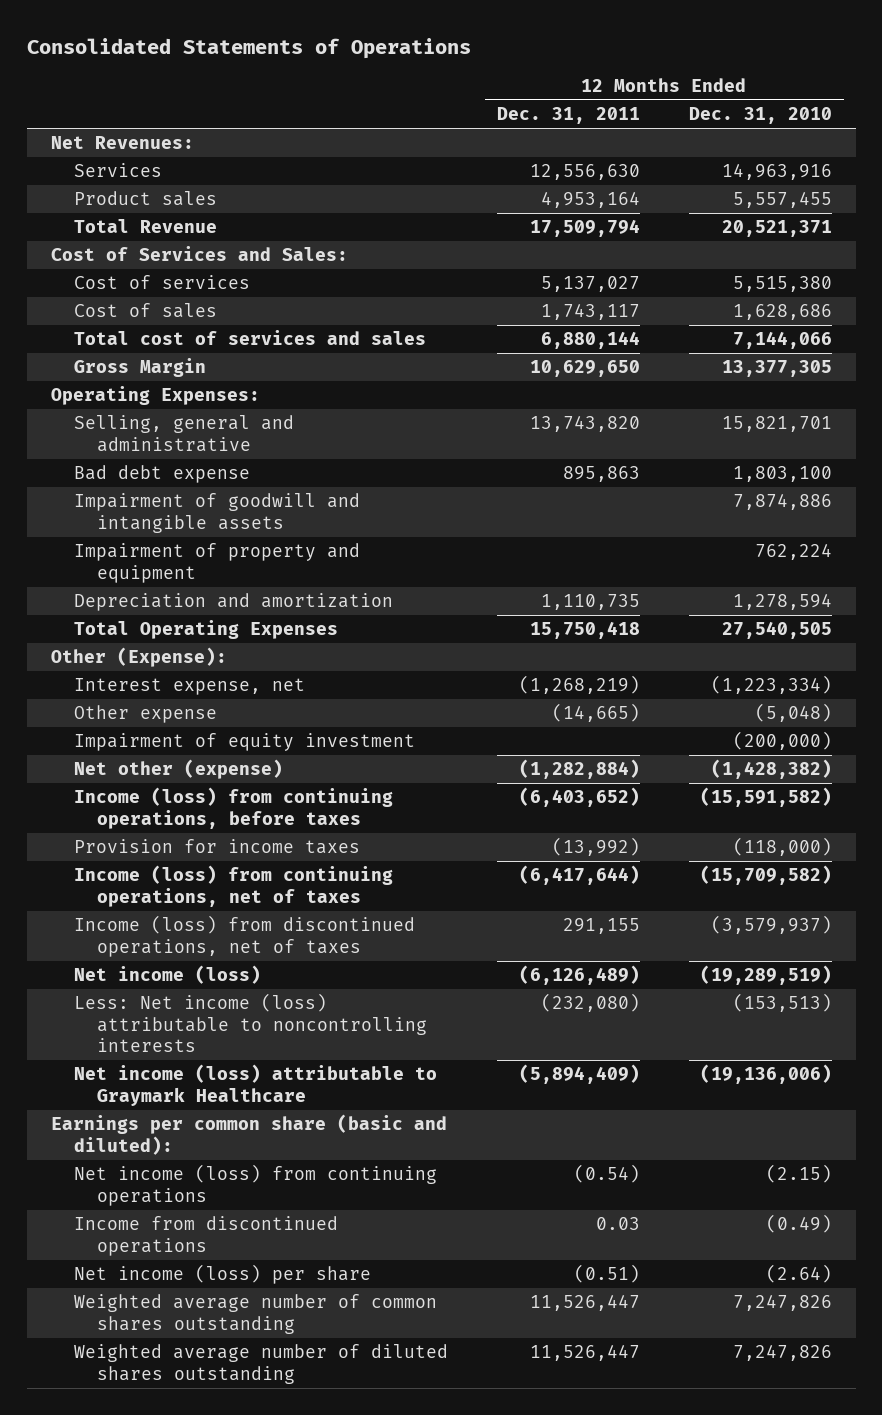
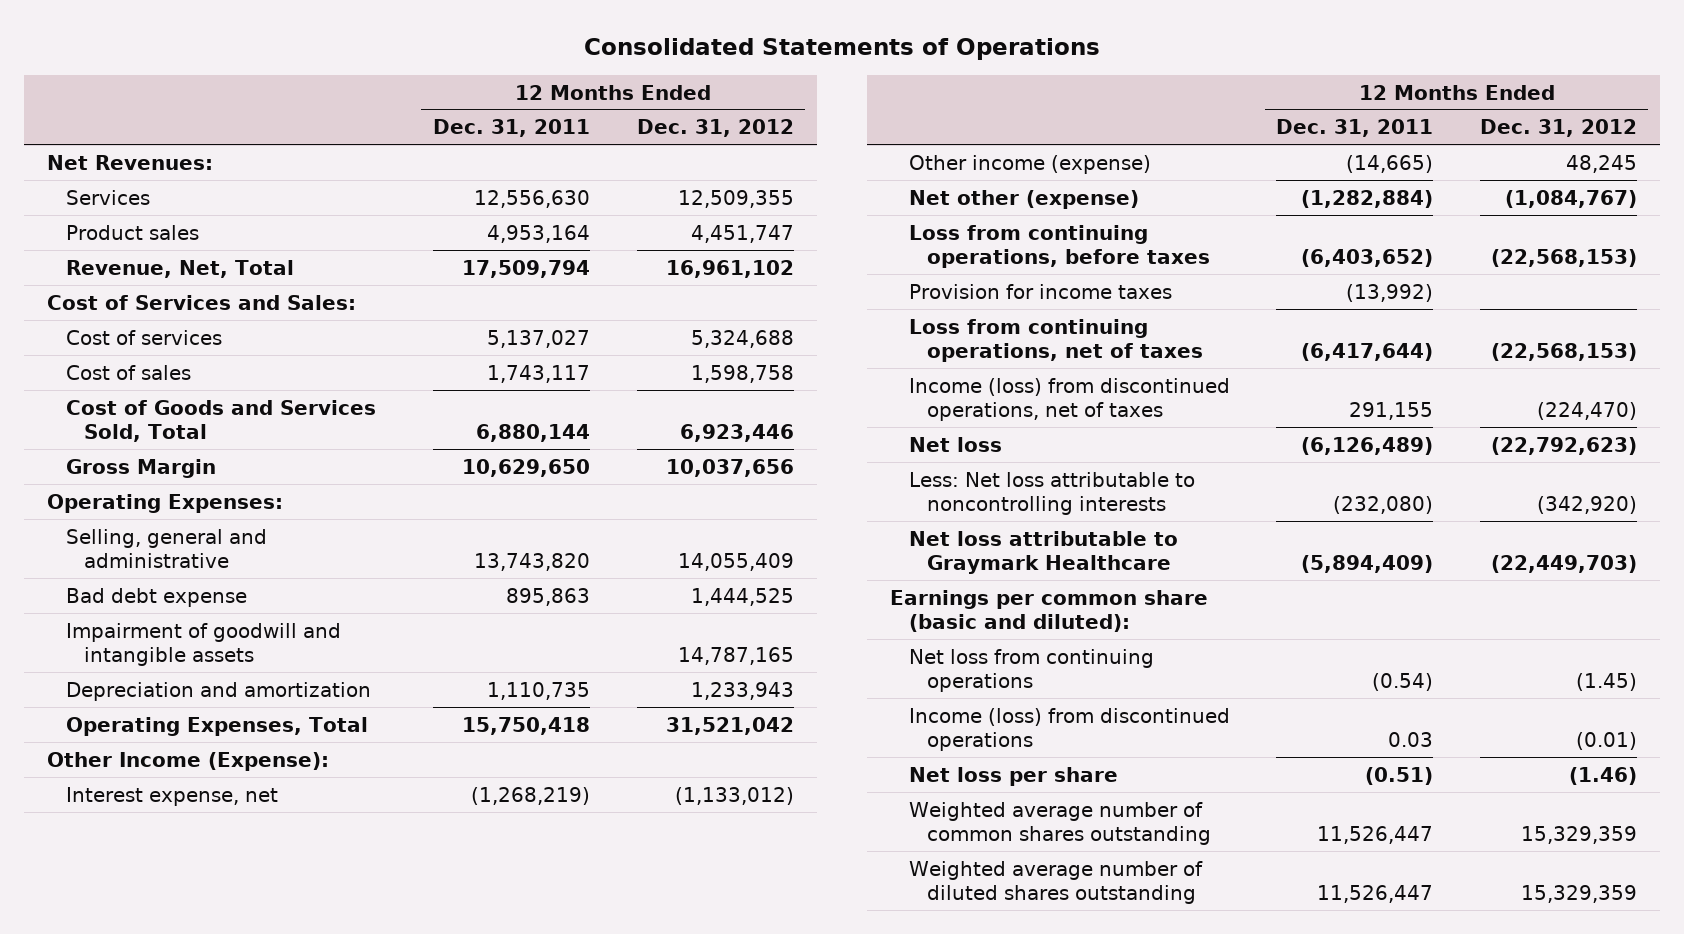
[688,107,832,125] Dec. 31, 2010 -> none
none -> [636,119,794,138] Dec. 31, 2012
[74,219,218,234] Total Revenue -> [65,259,294,278] Revenue, Net, Total
[74,330,427,346] Total cost of services and sales -> [65,399,376,443] Cost of Goods and Services Sold, Total
[74,543,361,583] Impairment of property and equipment -> none
[74,620,339,640] Total Operating Expenses -> [65,716,368,736] Operating Expenses, Total
[50,647,227,668] Other (Expense): -> [47,751,330,771] Other Income (Expense):
[74,733,416,752] Impairment of equity investment -> none
[74,705,218,724] Other expense -> [908,154,1151,174] Other income (expense)
[74,787,394,829] Income (loss) from continuing operations, before taxes -> [908,224,1211,269] Loss from continuing operations, before taxes
[74,865,394,907] Income (loss) from continuing operations, net of taxes -> [908,318,1204,363] Loss from continuing operations, net of taxes
[74,965,262,985] Net income (loss) -> [908,436,1002,452] Net loss
[74,993,428,1052] Less: Net income (loss) attributable to noncontrolling interests -> [908,471,1195,516] Less: Net loss attributable to noncontrolling interests
[74,1064,438,1106] Net income (loss) attributable to Graymark Healthcare -> [908,530,1178,575] Net loss attributable to Graymark Healthcare
[74,1164,438,1206] Net income (loss) from continuing operations -> [908,648,1154,693] Net loss from continuing operations
[74,1216,339,1256] Income from discontinued operations -> [908,707,1230,752] Income (loss) from discontinued operations
[74,1264,372,1285] Net income (loss) per share -> [908,766,1118,786] Net loss per share

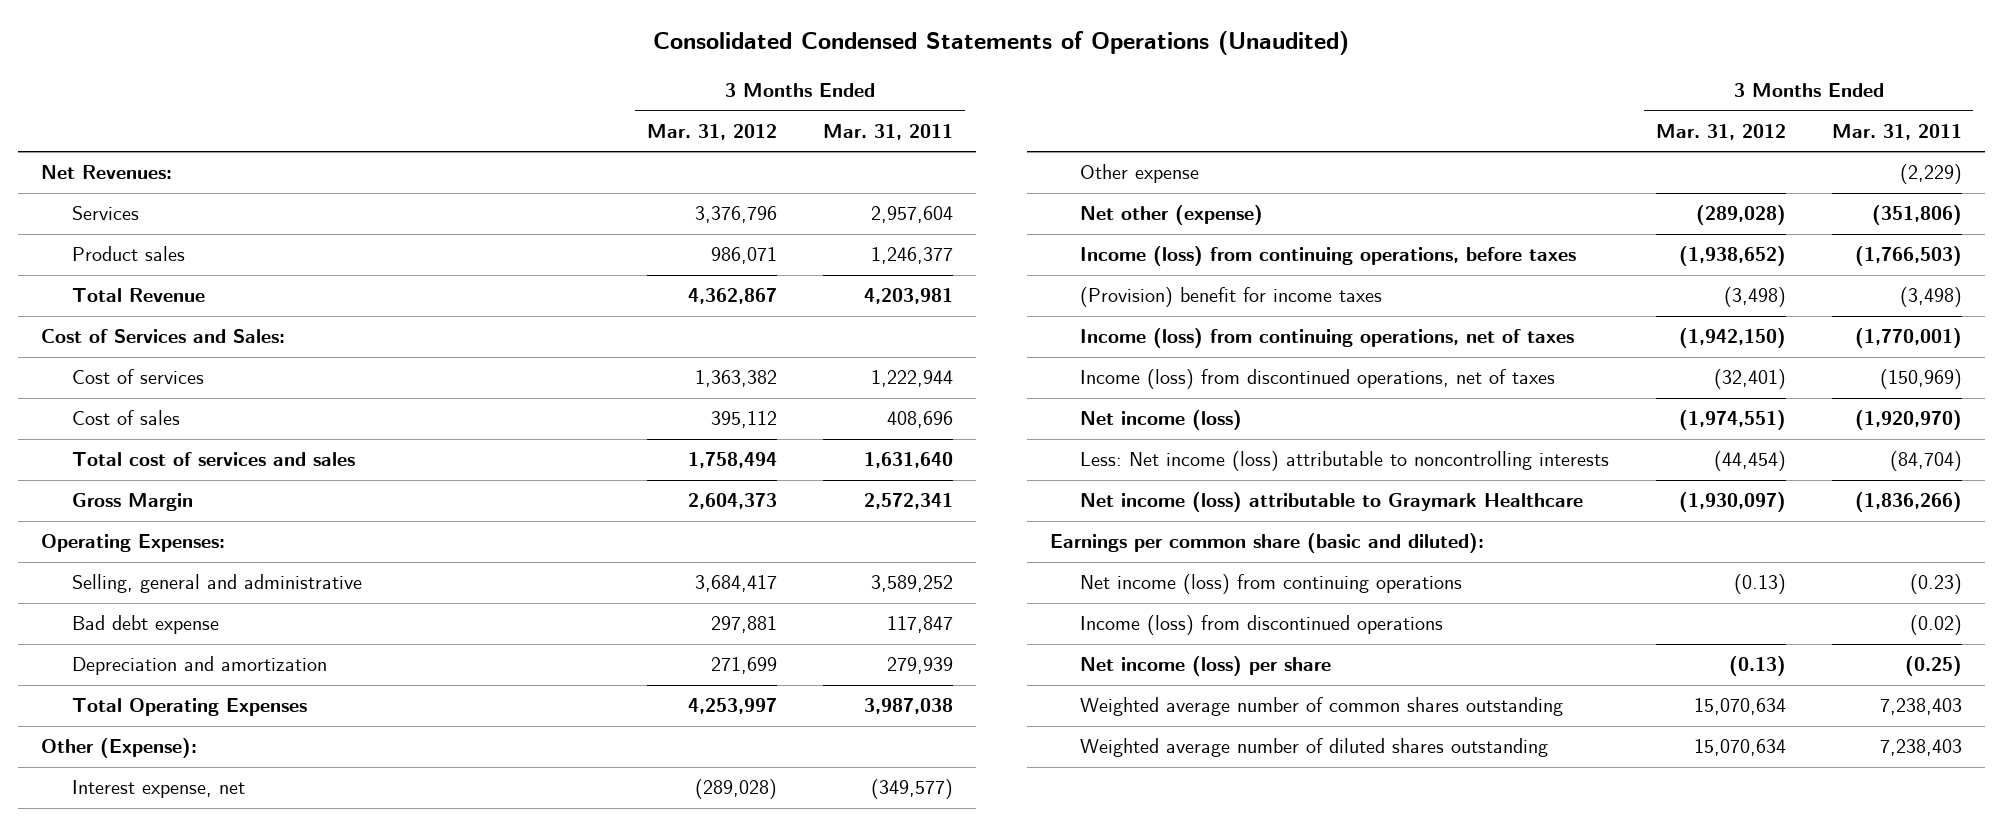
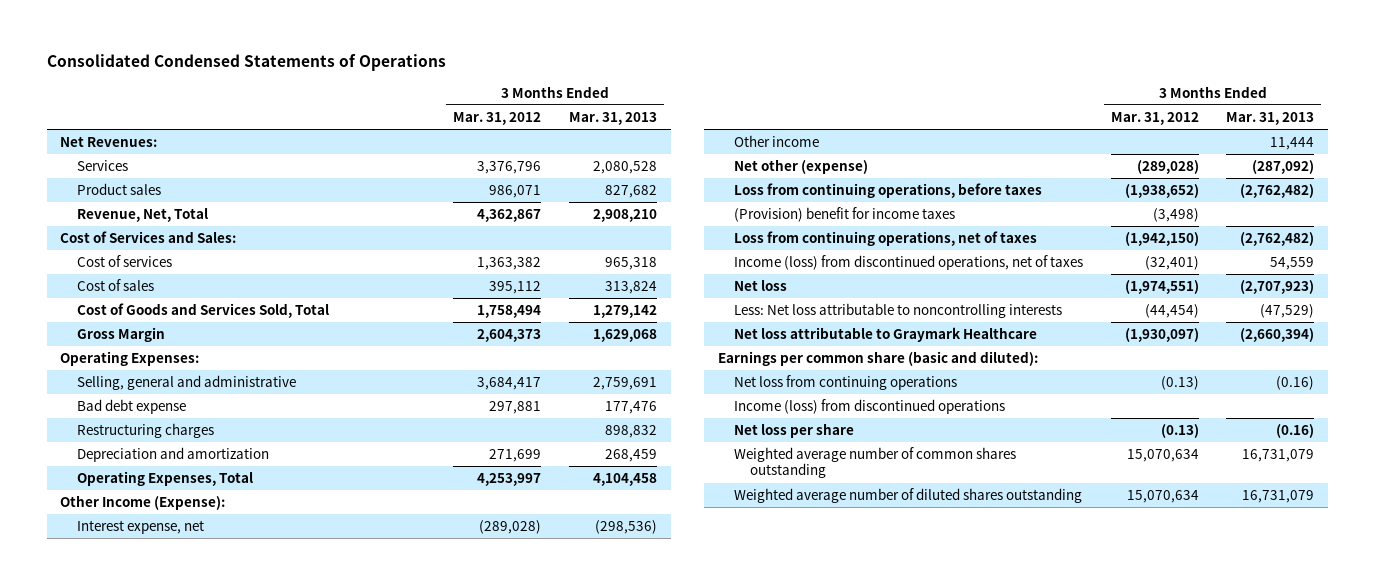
[653,31,1350,56] Consolidated Condensed Statements of Operations (Unaudited) -> [46,54,446,72] Consolidated Condensed Statements of Operations
[822,123,953,140] Mar. 31, 2011 -> none
none -> [568,112,657,126] Mar. 31, 2013
[71,288,205,303] Total Revenue -> [76,208,208,223] Revenue, Net, Total
[71,452,355,467] Total cost of services and sales -> [76,303,329,319] Cost of Goods and Services Sold, Total
none -> [76,423,214,439] Restructuring charges
[71,698,307,717] Total Operating Expenses -> [76,471,253,487] Operating Expenses, Total
[40,738,197,759] Other (Expense): -> [60,495,226,511] Other Income (Expense):
[1080,164,1200,184] Other expense -> [734,135,820,148] Other income
[1080,246,1577,267] Income (loss) from continuing operations, before taxes -> [734,183,1043,199] Loss from continuing operations, before taxes
[1080,328,1575,349] Income (loss) from continuing operations, net of taxes -> [734,231,1038,247] Loss from continuing operations, net of taxes
[1080,410,1243,431] Net income (loss) -> [734,280,788,292] Net loss
[1080,451,1610,472] Less: Net income (loss) attributable to noncontrolling interests -> [734,303,1063,319] Less: Net loss attributable to noncontrolling interests
[1080,492,1584,513] Net income (loss) attributable to Graymark Healthcare -> [734,327,1038,343] Net loss attributable to Graymark Healthcare
[1080,574,1463,595] Net income (loss) from continuing operations -> [734,375,958,391] Net loss from continuing operations
[1080,656,1332,677] Net income (loss) per share -> [734,423,855,439] Net loss per share

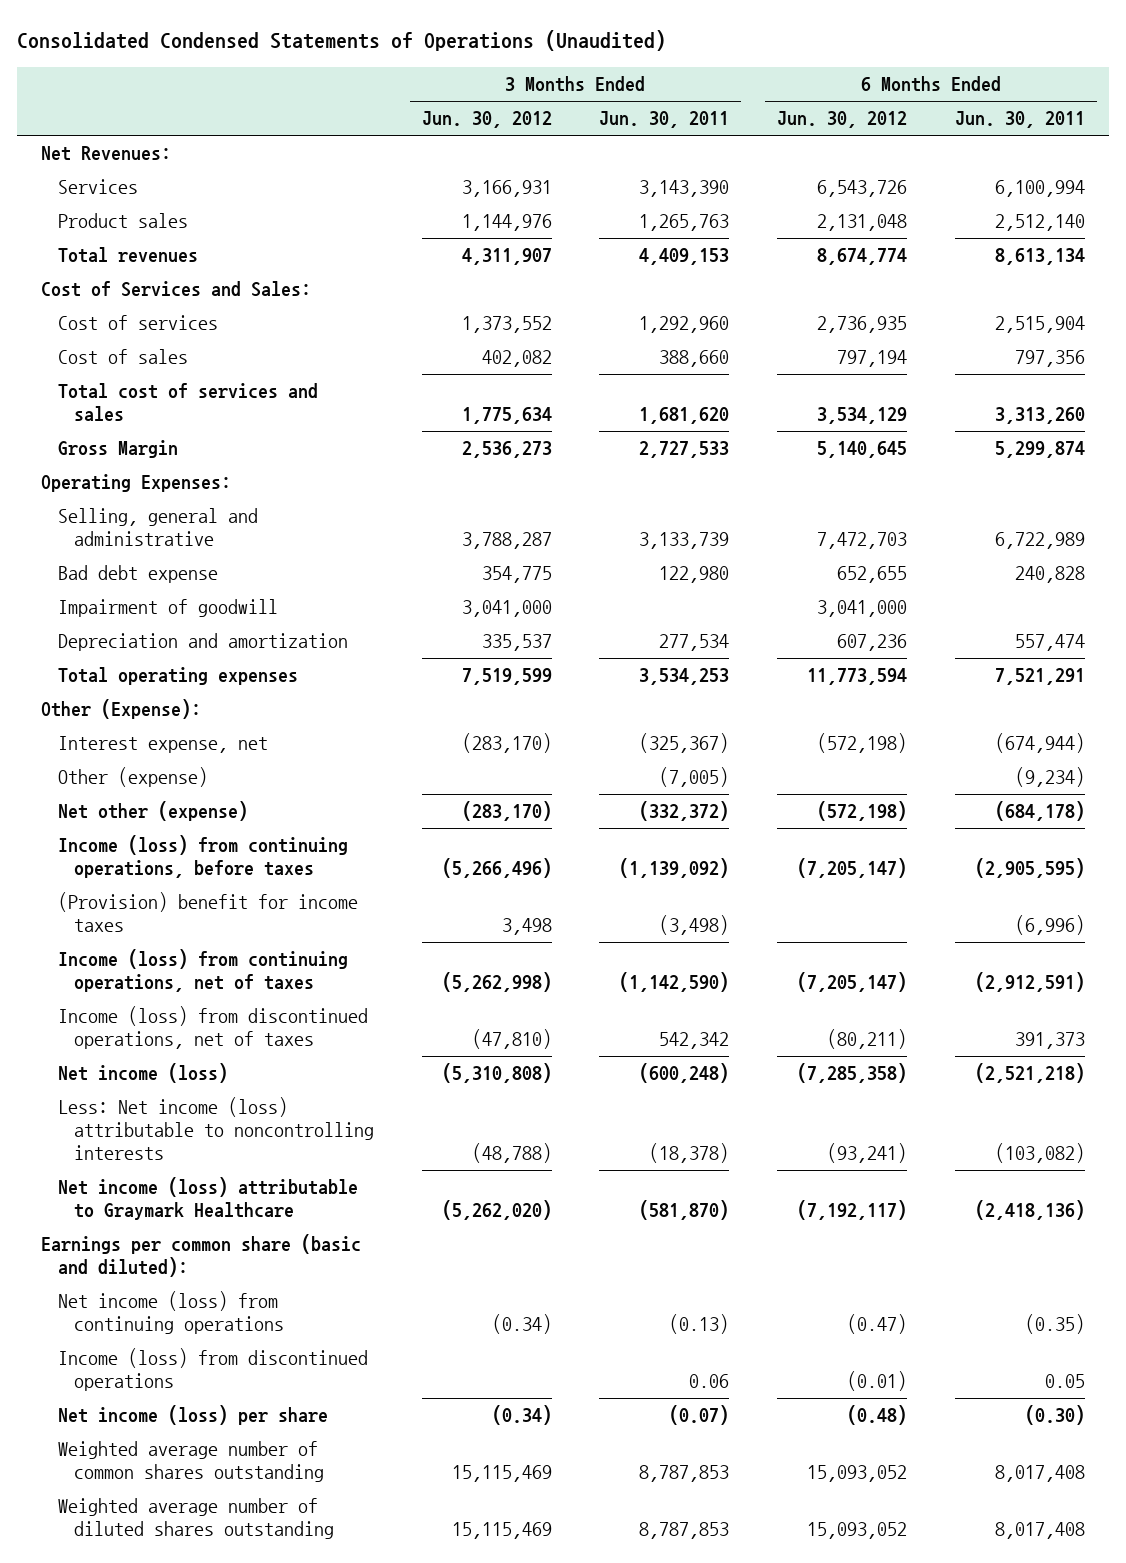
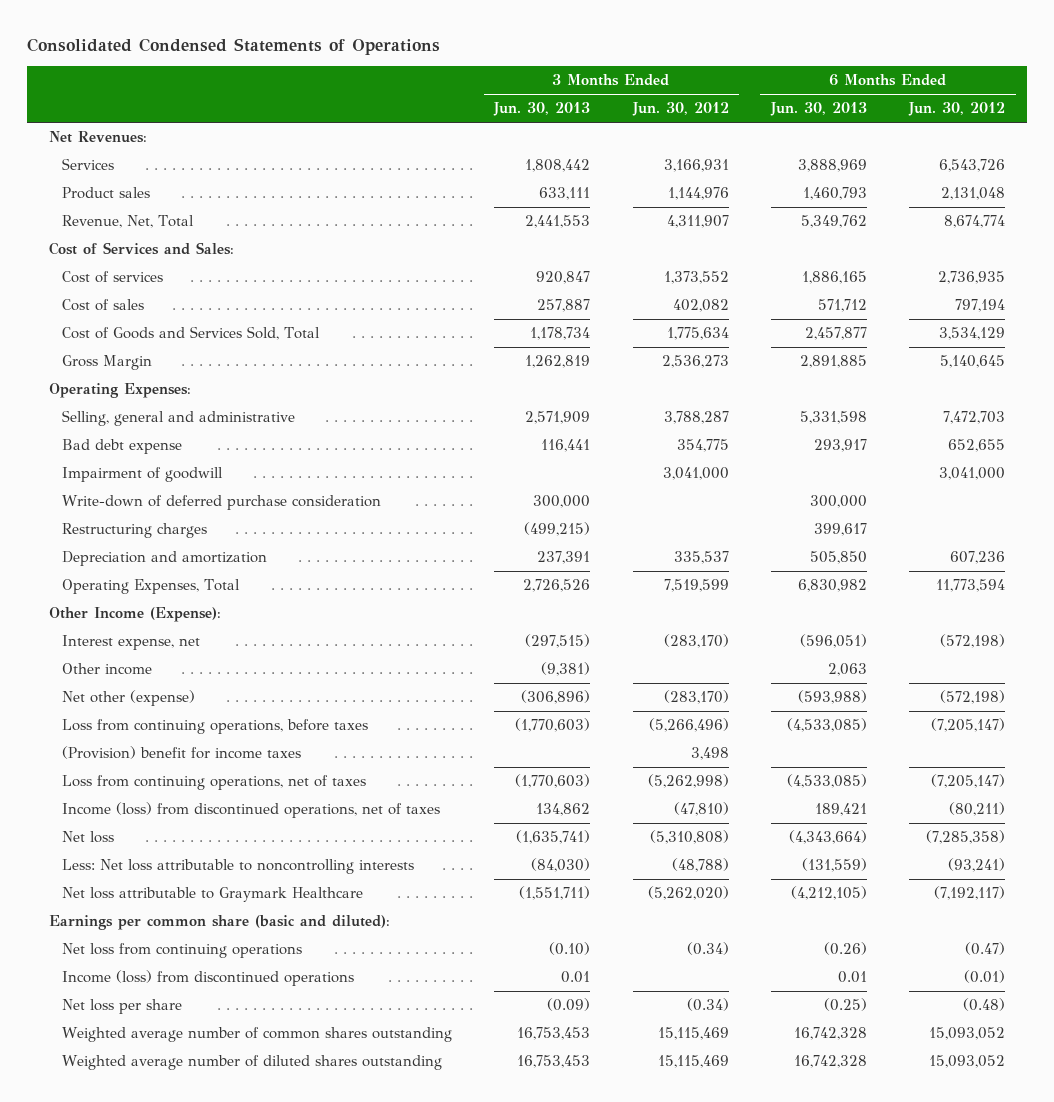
[17,30,667,52] Consolidated Condensed Statements of Operations (Unaudited) -> [27,37,441,55] Consolidated Condensed Statements of Operations
[599,111,730,129] Jun. 30, 2011 -> none
[954,111,1085,129] Jun. 30, 2011 -> none
none -> [493,102,591,117] Jun. 30, 2013
none -> [770,102,868,117] Jun. 30, 2013
[57,247,198,264] Total revenues -> [61,215,194,229] Revenue, Net, Total
[57,383,318,422] Total cost of services and sales -> [61,326,320,341] Cost of Goods and Services Sold, Total
none -> [61,495,381,511] Write-down of deferred purchase consideration
none -> [61,523,207,539] Restructuring charges
[57,667,298,686] Total operating expenses -> [61,579,240,595] Operating Expenses, Total
[41,699,202,720] Other (Expense): -> [48,607,221,623] Other Income (Expense):
[57,767,208,788] Other (expense) -> [61,663,152,676] Other income
[57,835,348,879] Income (loss) from continuing operations, before taxes -> [61,719,368,735] Loss from continuing operations, before taxes
[57,949,348,993] Income (loss) from continuing operations, net of taxes -> [61,775,366,791] Loss from continuing operations, net of taxes
[57,1063,228,1084] Net income (loss) -> [61,831,114,844] Net loss
[57,1097,374,1160] Less: Net income (loss) attributable to noncontrolling interests -> [61,859,414,875] Less: Net loss attributable to noncontrolling interests
[57,1177,358,1221] Net income (loss) attributable to Graymark Healthcare -> [61,887,363,903] Net loss attributable to Graymark Healthcare
[57,1291,284,1335] Net income (loss) from continuing operations -> [61,943,302,959] Net loss from continuing operations
[57,1405,328,1426] Net income (loss) per share -> [61,999,182,1015] Net loss per share

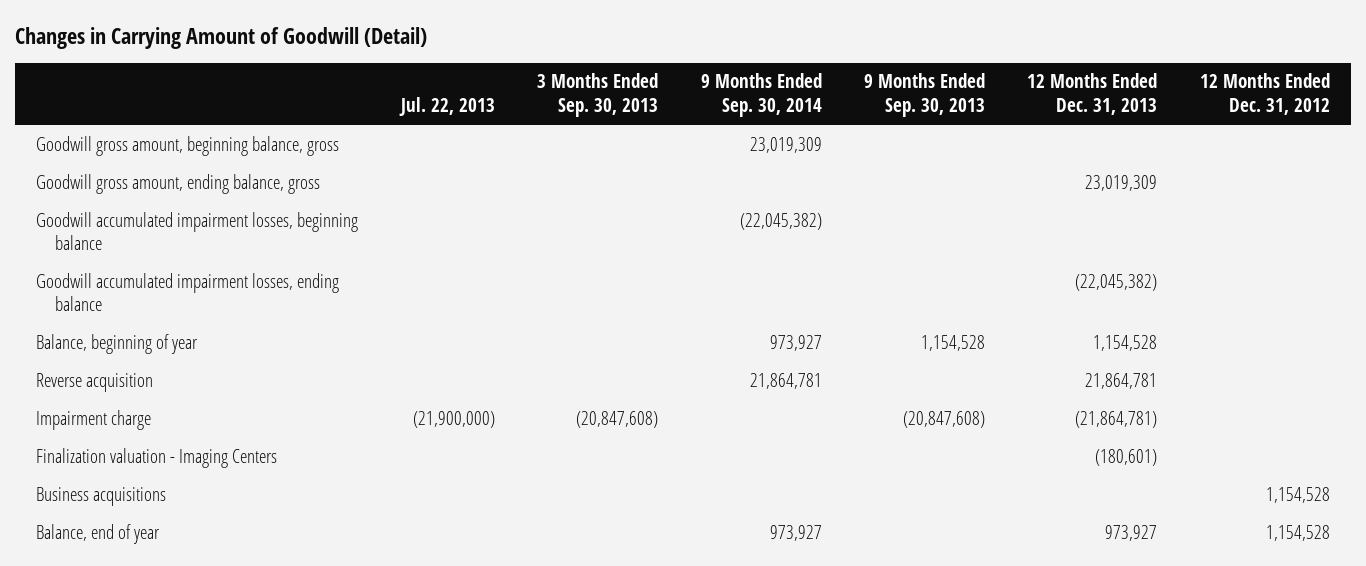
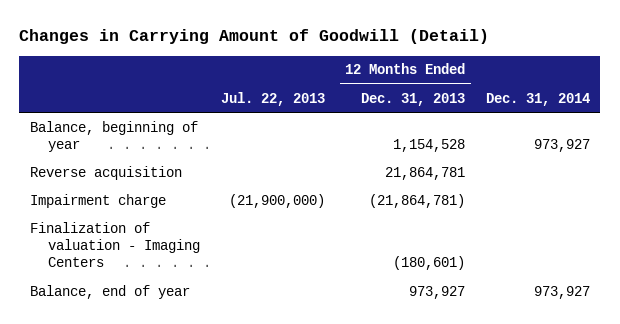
[537,73,659,117] 3 Months Ended Sep. 30, 2013 -> none
[700,73,822,117] 9 Months Ended Sep. 30, 2014 -> none
[863,73,985,117] 9 Months Ended Sep. 30, 2013 -> none
[1199,73,1330,115] 12 Months Ended Dec. 31, 2012 -> none
none -> [485,92,590,106] Dec. 31, 2014
[36,135,340,156] Goodwill gross amount, beginning balance, gross -> none
[36,173,321,194] Goodwill gross amount, ending balance, gross -> none
[36,211,359,250] Goodwill accumulated impairment losses, beginning balance -> none
[36,272,340,311] Goodwill accumulated impairment losses, ending balance -> none
[36,486,167,506] Business acquisitions -> none
[36,447,278,468] Finalization valuation - Imaging Centers -> [29,221,201,268] Finalization of valuation - Imaging Centers

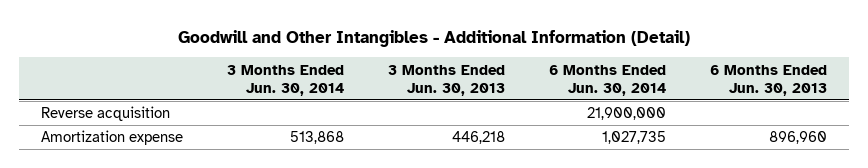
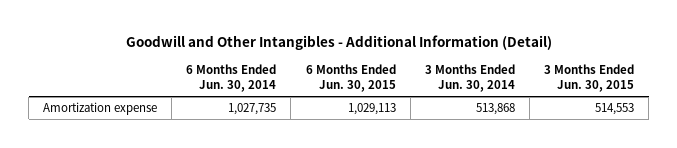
[388,64,506,96] 3 Months Ended Jun. 30, 2013 -> none
[709,64,827,96] 6 Months Ended Jun. 30, 2013 -> none
none -> [305,63,396,93] 6 Months Ended Jun. 30, 2015
none -> [543,63,634,93] 3 Months Ended Jun. 30, 2015
[41,106,171,122] Reverse acquisition -> none

